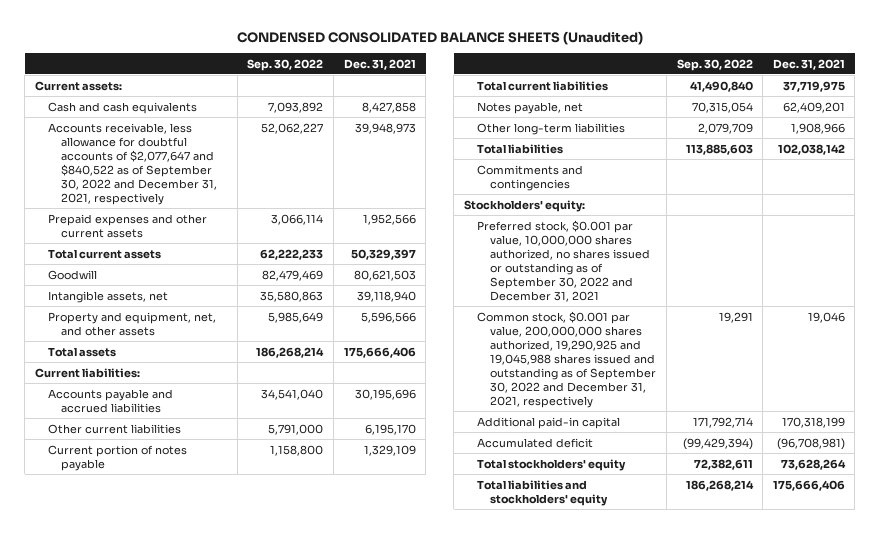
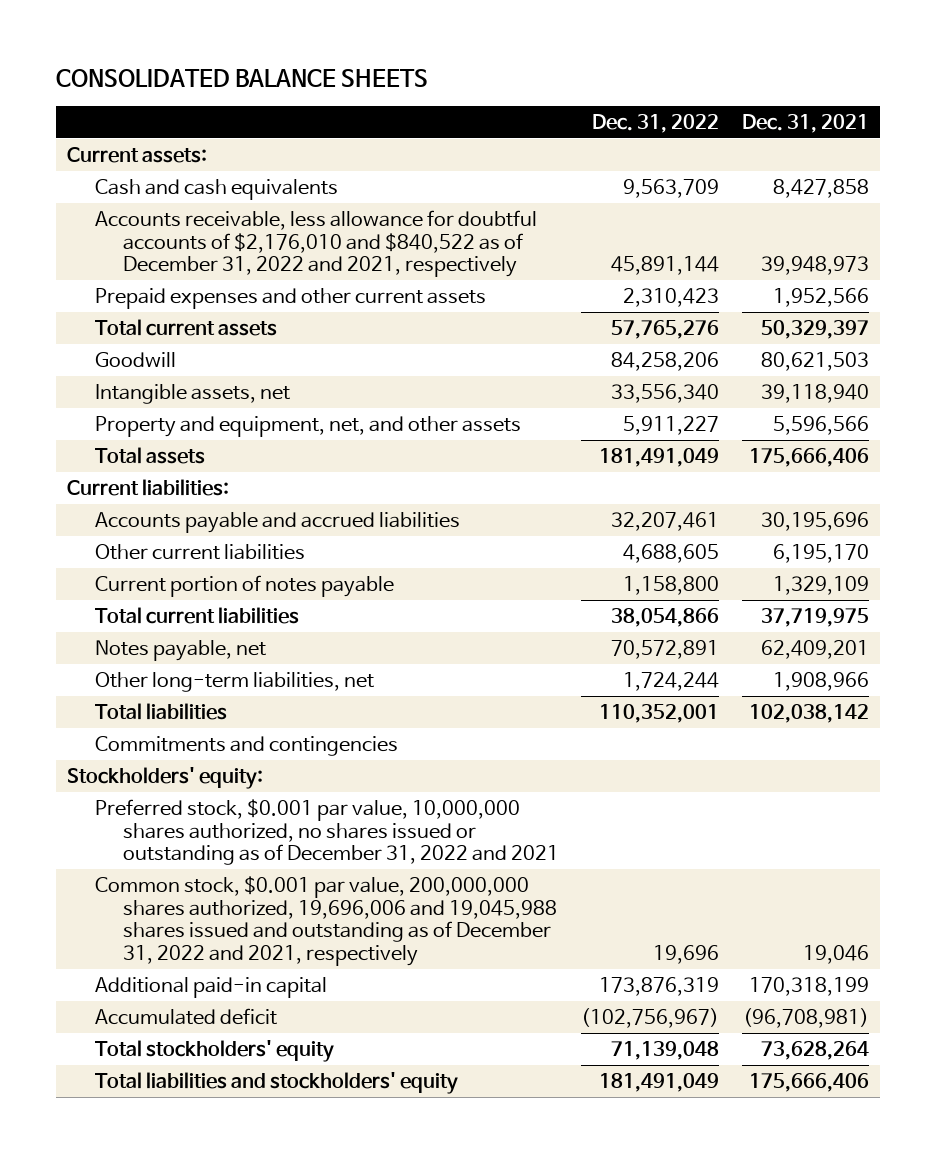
[236,30,643,45] CONDENSED CONSOLIDATED BALANCE SHEETS (Unaudited) -> [56,69,429,88] CONSOLIDATED BALANCE SHEETS
[247,58,324,71] Sep. 30, 2022 -> none
none -> [592,113,720,133] Dec. 31, 2022
[47,122,218,205] Accounts receivable, less allowance for doubtful accounts of $2,077,647 and $840,522 as of September 30, 2022 and December 31, 2021, respectively -> [94,210,537,278] Accounts receivable, less allowance for doubtful accounts of $2,176,010 and $840,522 as of December 31, 2022 and 2021, respectively
[477,122,626,135] Other long-term liabilities -> [94,672,374,693] Other long-term liabilities, net
[477,219,651,302] Preferred stock, $0.001 par value, 10,000,000 shares authorized, no shares issued or outstanding as of September 30, 2022 and December 31, 2021 -> [94,799,559,866] Preferred stock, $0.001 par value, 10,000,000 shares authorized, no shares issued or outstanding as of December 31, 2022 and 2021
[477,310,657,408] Common stock, $0.001 par value, 200,000,000 shares authorized, 19,290,925 and 19,045,988 shares issued and outstanding as of September 30, 2022 and December 31, 2021, respectively -> [94,876,557,966] Common stock, $0.001 par value, 200,000,000 shares authorized, 19,696,006 and 19,045,988 shares issued and outstanding as of December 31, 2022 and 2021, respectively

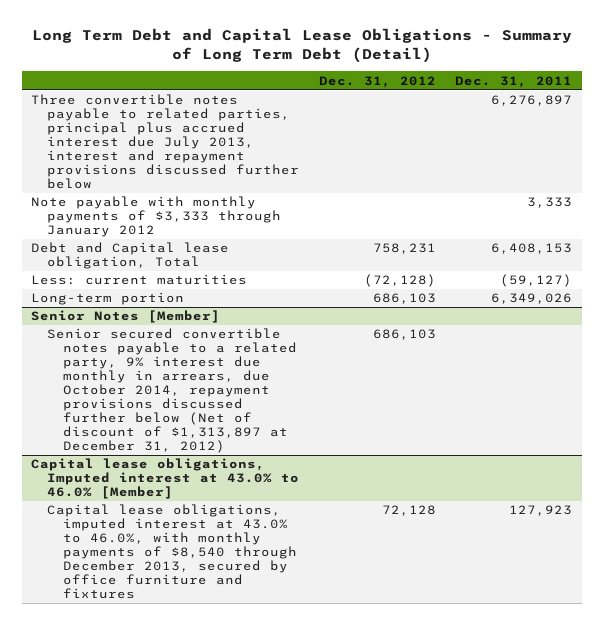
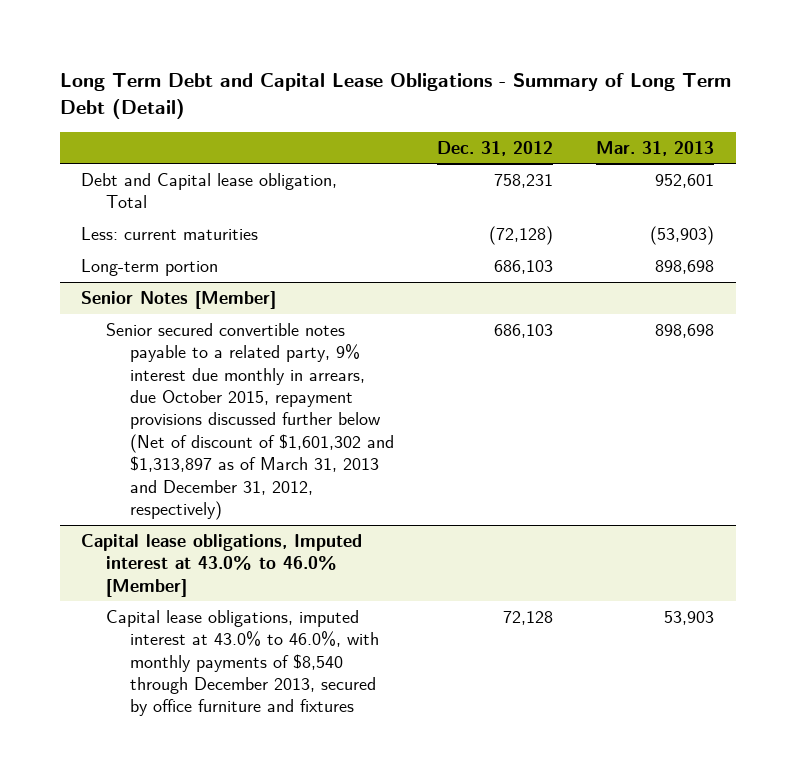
[455,75,573,88] Dec. 31, 2011 -> none
none -> [596,140,715,156] Mar. 31, 2013
[31,94,300,190] Three convertible notes payable to related parties, principal plus accrued interest due July 2013, interest and repayment provisions discussed further below -> none
[31,196,282,238] Note payable with monthly payments of $3,333 through January 2012 -> none
[47,328,297,454] Senior secured convertible notes payable to a related party, 9% interest due monthly in arrears, due October 2014, repayment provisions discussed further below (Net of discount of $1,313,897 at December 31, 2012) -> [105,322,395,520] Senior secured convertible notes payable to a related party, 9% interest due monthly in arrears, due October 2015, repayment provisions discussed further below (Net of discount of $1,601,302 and $1,313,897 as of March 31, 2013 and December 31, 2012, respectively)

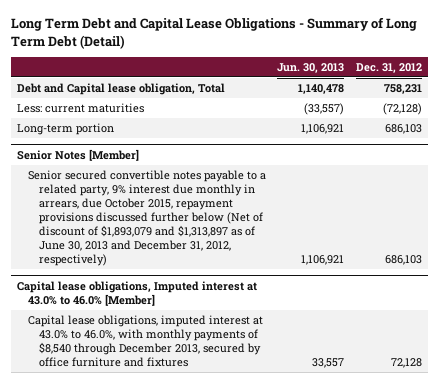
[596,140,715,156] Mar. 31, 2013 -> none
none -> [277,62,345,73] Jun. 30, 2013
[105,322,395,520] Senior secured convertible notes payable to a related party, 9% interest due monthly in arrears, due October 2015, repayment provisions discussed further below (Net of discount of $1,601,302 and $1,313,897 as of March 31, 2013 and December 31, 2012, respectively) -> [27,169,266,266] Senior secured convertible notes payable to a related party, 9% interest due monthly in arrears, due October 2015, repayment provisions discussed further below (Net of discount of $1,893,079 and $1,313,897 as of June 30, 2013 and December 31, 2012, respectively)

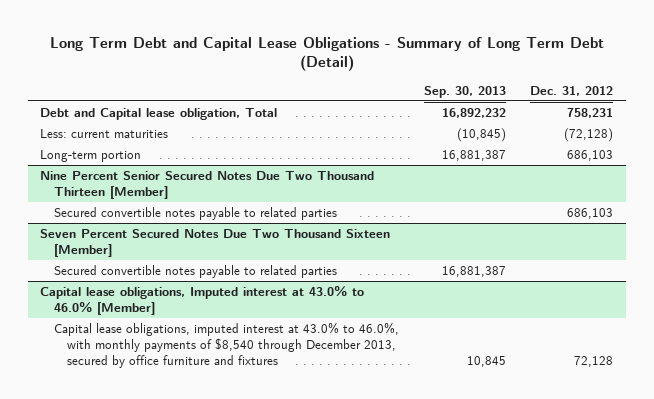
[277,62,345,73] Jun. 30, 2013 -> none
none -> [423,85,506,98] Sep. 30, 2013
[16,148,139,161] Senior Notes [Member] -> none
none -> [40,170,375,199] Nine Percent Senior Secured Notes Due Two Thousand Thirteen [Member]
[27,169,266,266] Senior secured convertible notes payable to a related party, 9% interest due monthly in arrears, due October 2015, repayment provisions discussed further below (Net of discount of $1,893,079 and $1,313,897 as of June 30, 2013 and December 31, 2012, respectively) -> [53,206,337,220] Secured convertible notes payable to related parties
none -> [40,228,391,257] Seven Percent Secured Notes Due Two Thousand Sixteen [Member]
none -> [53,264,337,278] Secured convertible notes payable to related parties

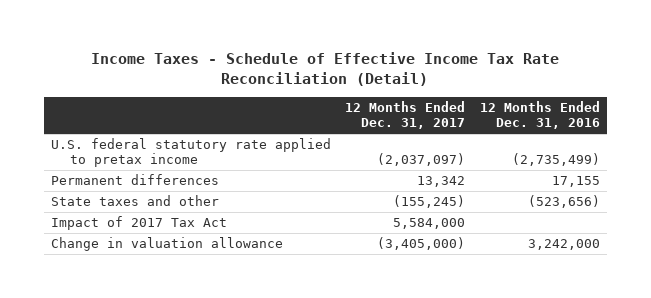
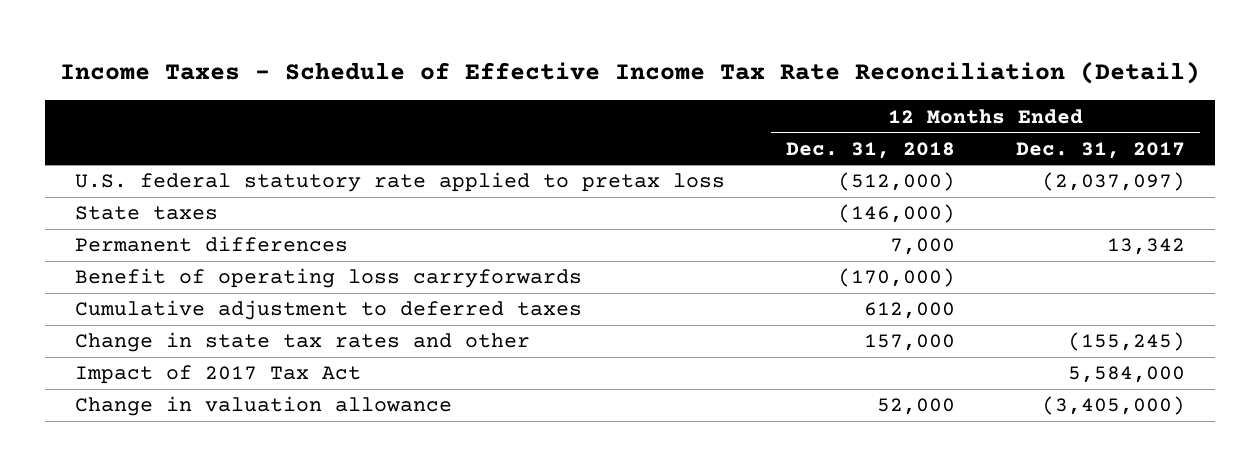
[479,101,600,130] 12 Months Ended Dec. 31, 2016 -> none
none -> [786,141,956,159] Dec. 31, 2018
[51,138,332,168] U.S. federal statutory rate applied to pretax income -> [75,172,726,193] U.S. federal statutory rate applied to pretax loss
none -> [75,206,219,221] State taxes
none -> [75,268,583,289] Benefit of operating loss carryforwards
none -> [75,300,583,321] Cumulative adjustment to deferred taxes
[51,195,220,207] State taxes and other -> [75,332,531,353] Change in state tax rates and other

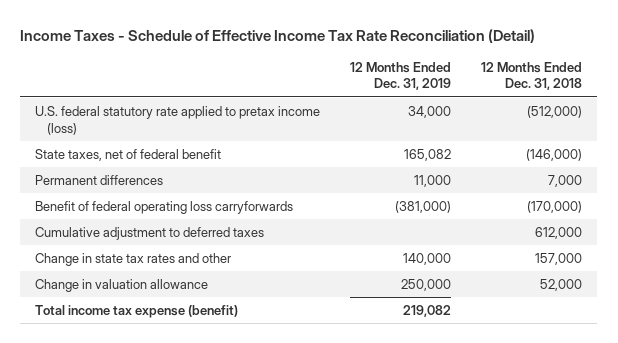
[1015,141,1185,159] Dec. 31, 2017 -> none
none -> [350,61,452,91] 12 Months Ended Dec. 31, 2019
[75,172,726,193] U.S. federal statutory rate applied to pretax loss -> [35,105,321,135] U.S. federal statutory rate applied to pretax income (loss)
[75,206,219,221] State taxes -> [35,148,222,161] State taxes, net of federal benefit
[75,268,583,289] Benefit of operating loss carryforwards -> [35,200,294,214] Benefit of federal operating loss carryforwards
[75,365,362,385] Impact of 2017 Tax Act -> none
none -> [35,304,239,318] Total income tax expense (benefit)

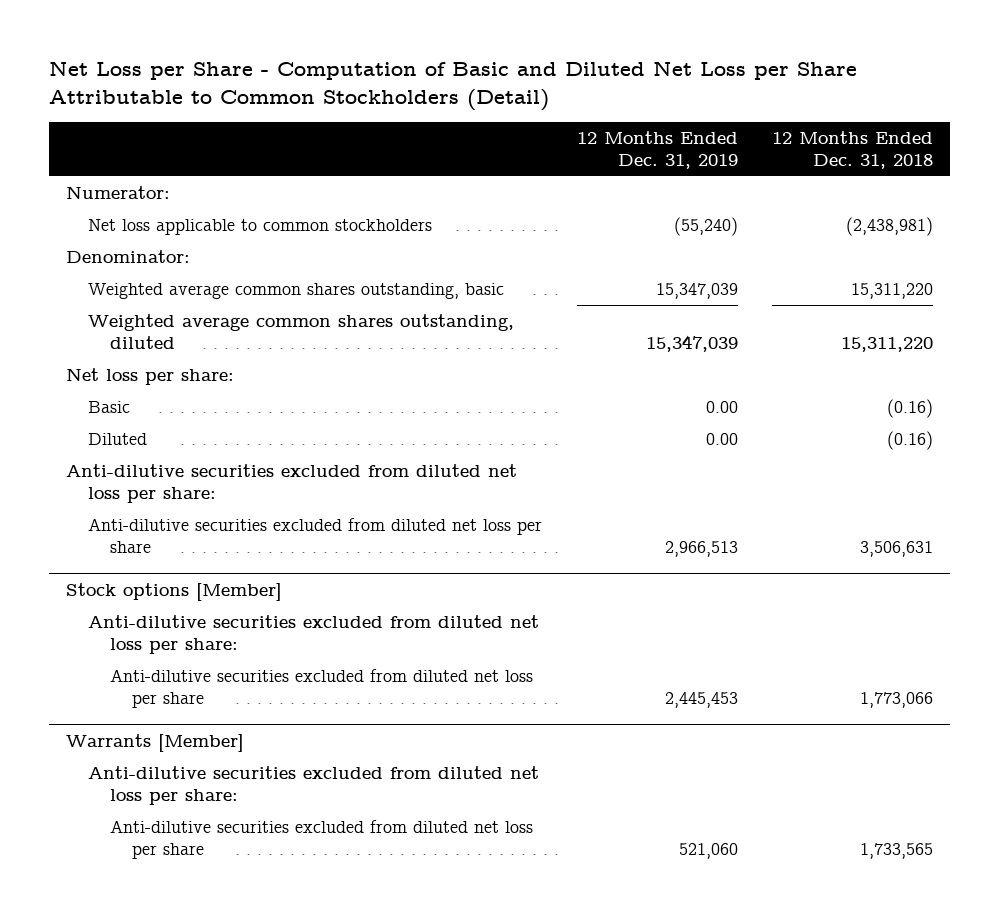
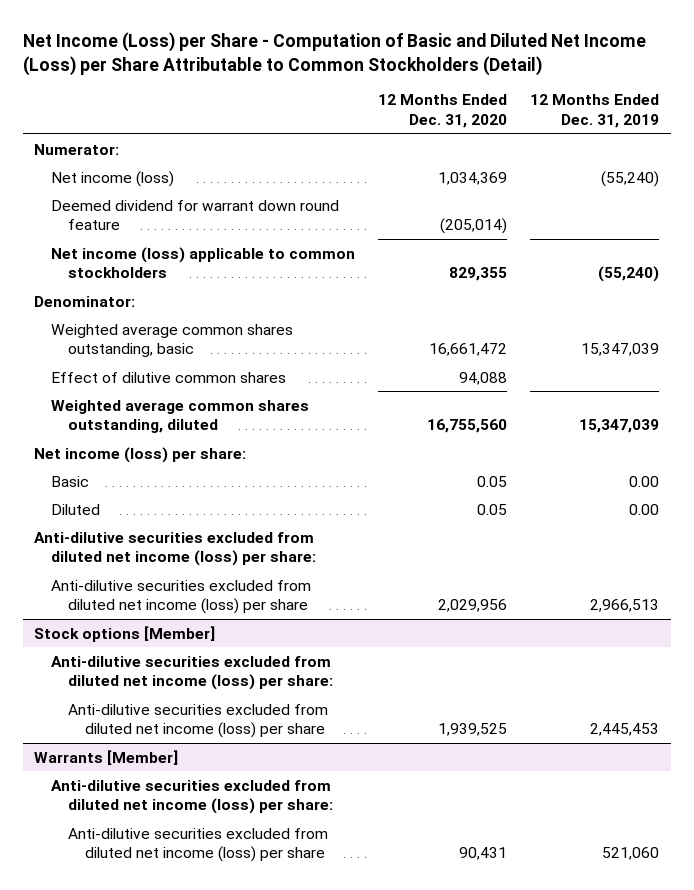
[48,61,857,112] Net Loss per Share - Computation of Basic and Diluted Net Loss per Share Attributable to Common Stockholders (Detail) -> [22,31,646,76] Net Income (Loss) per Share - Computation of Basic and Diluted Net Income (Loss) per Share Attributable to Common Stockholders (Detail)
[772,131,934,169] 12 Months Ended Dec. 31, 2018 -> none
none -> [378,94,508,128] 12 Months Ended Dec. 31, 2020
none -> [51,170,175,187] Net income (loss)
none -> [51,199,340,231] Deemed dividend for warrant down round feature
[87,219,432,236] Net loss applicable to common stockholders -> [51,246,356,279] Net income (loss) applicable to common stockholders
none -> [51,371,287,383] Effect of dilutive common shares
[65,368,234,386] Net loss per share: -> [34,446,247,463] Net income (loss) per share:
[65,464,517,503] Anti-dilutive securities excluded from diluted net loss per share: -> [34,531,317,567] Anti-dilutive securities excluded from diluted net income (loss) per share:
[87,518,542,553] Anti-dilutive securities excluded from diluted net loss per share -> [51,579,312,615] Anti-dilutive securities excluded from diluted net income (loss) per share
[87,615,539,654] Anti-dilutive securities excluded from diluted net loss per share: -> [51,655,334,691] Anti-dilutive securities excluded from diluted net income (loss) per share:
[109,669,533,708] Anti-dilutive securities excluded from diluted net loss per share -> [68,703,329,739] Anti-dilutive securities excluded from diluted net income (loss) per share
[87,766,539,805] Anti-dilutive securities excluded from diluted net loss per share: -> [51,779,334,815] Anti-dilutive securities excluded from diluted net income (loss) per share:
[109,820,533,859] Anti-dilutive securities excluded from diluted net loss per share -> [68,827,329,863] Anti-dilutive securities excluded from diluted net income (loss) per share

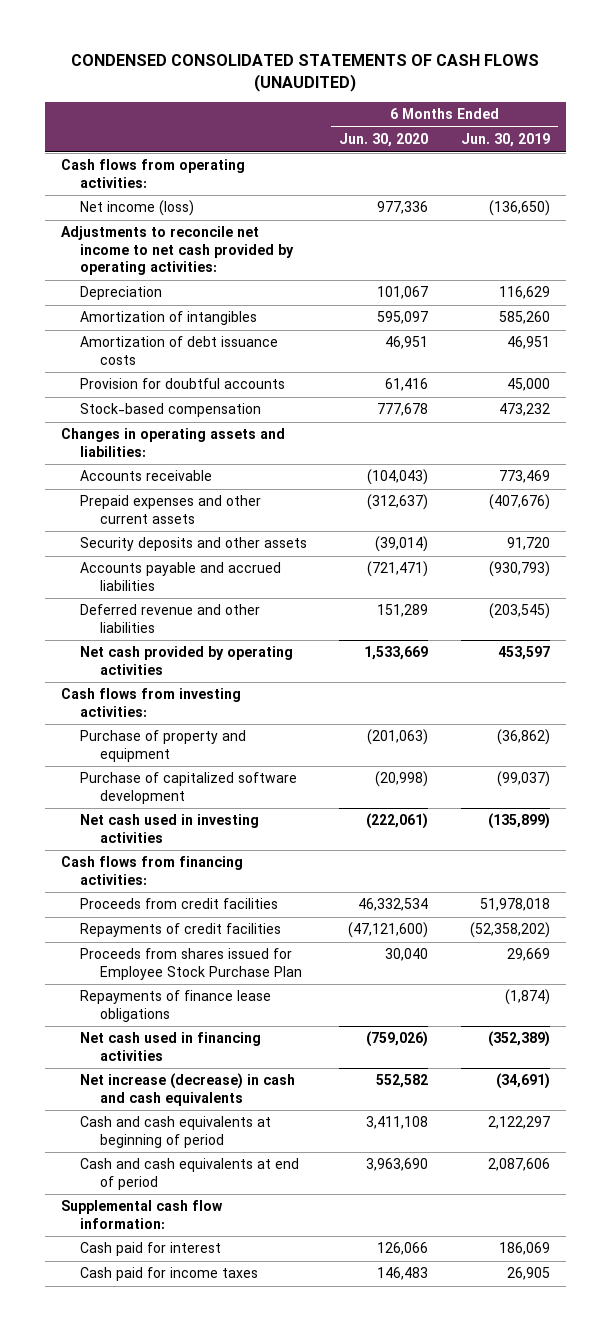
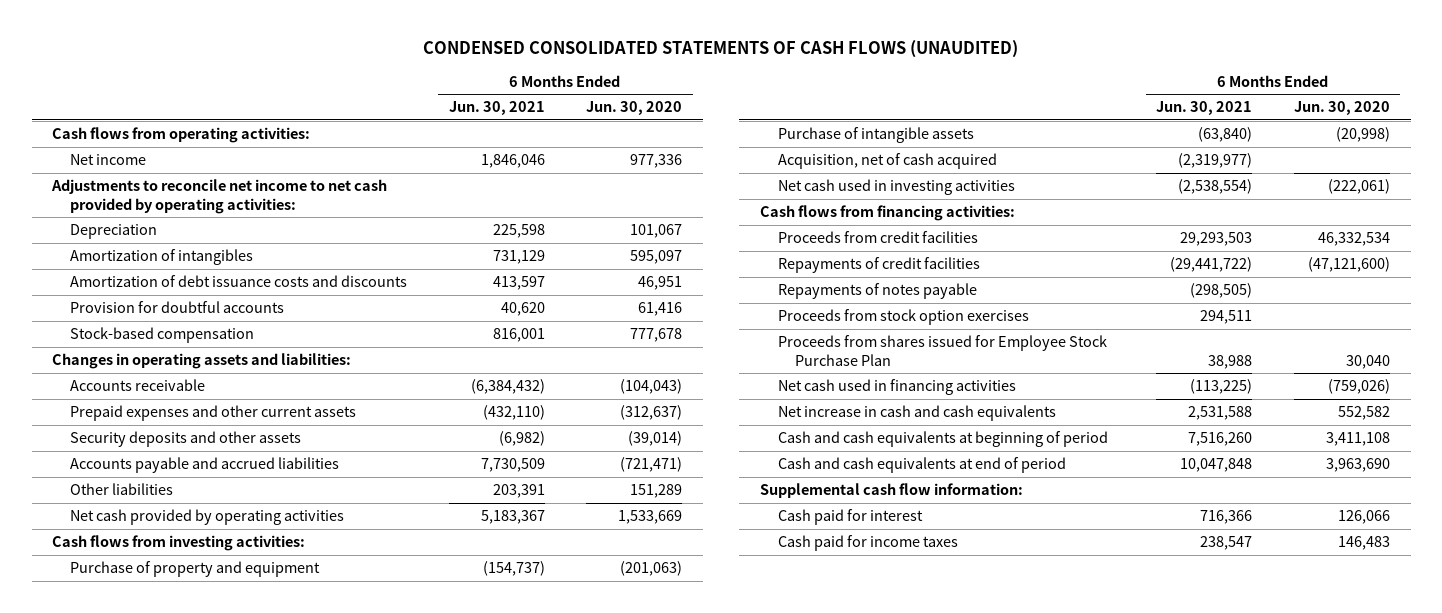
[460,133,550,148] Jun. 30, 2019 -> none
none -> [448,101,545,116] Jun. 30, 2021
[80,200,195,217] Net income (loss) -> [69,154,146,166] Net income
[80,336,279,365] Amortization of debt issuance costs -> [69,275,407,288] Amortization of debt issuance costs and discounts
[80,604,261,633] Deferred revenue and other liabilities -> [69,483,173,496] Other liabilities
[80,772,298,804] Purchase of capitalized software development -> [777,127,974,144] Purchase of intangible assets
none -> [777,153,997,170] Acquisition, net of cash acquired
none -> [777,283,977,300] Repayments of notes payable
none -> [777,309,1029,326] Proceeds from stock option exercises
[80,990,272,1022] Repayments of finance lease obligations -> none
[80,1073,296,1106] Net increase (decrease) in cash and cash equivalents -> [777,405,1056,422] Net increase in cash and cash equivalents

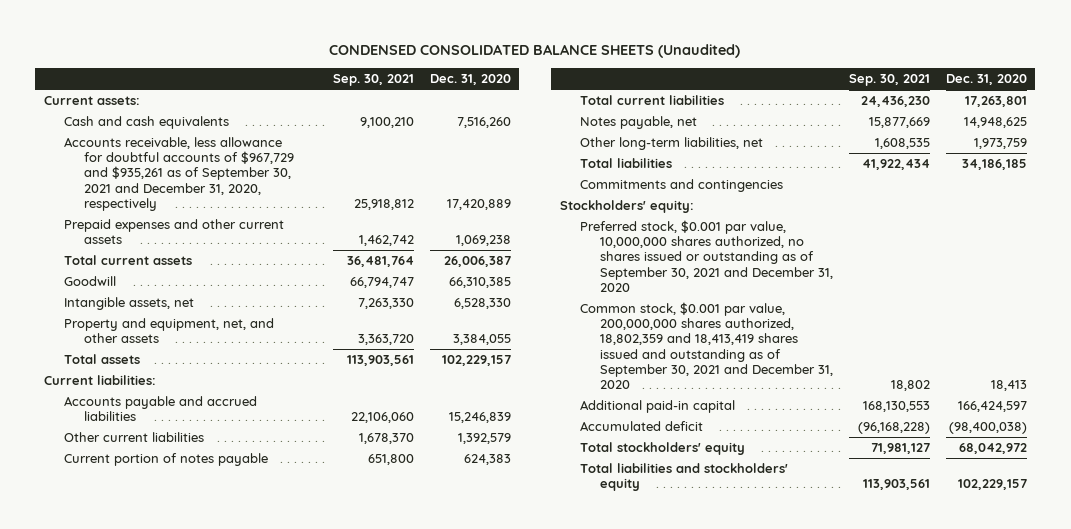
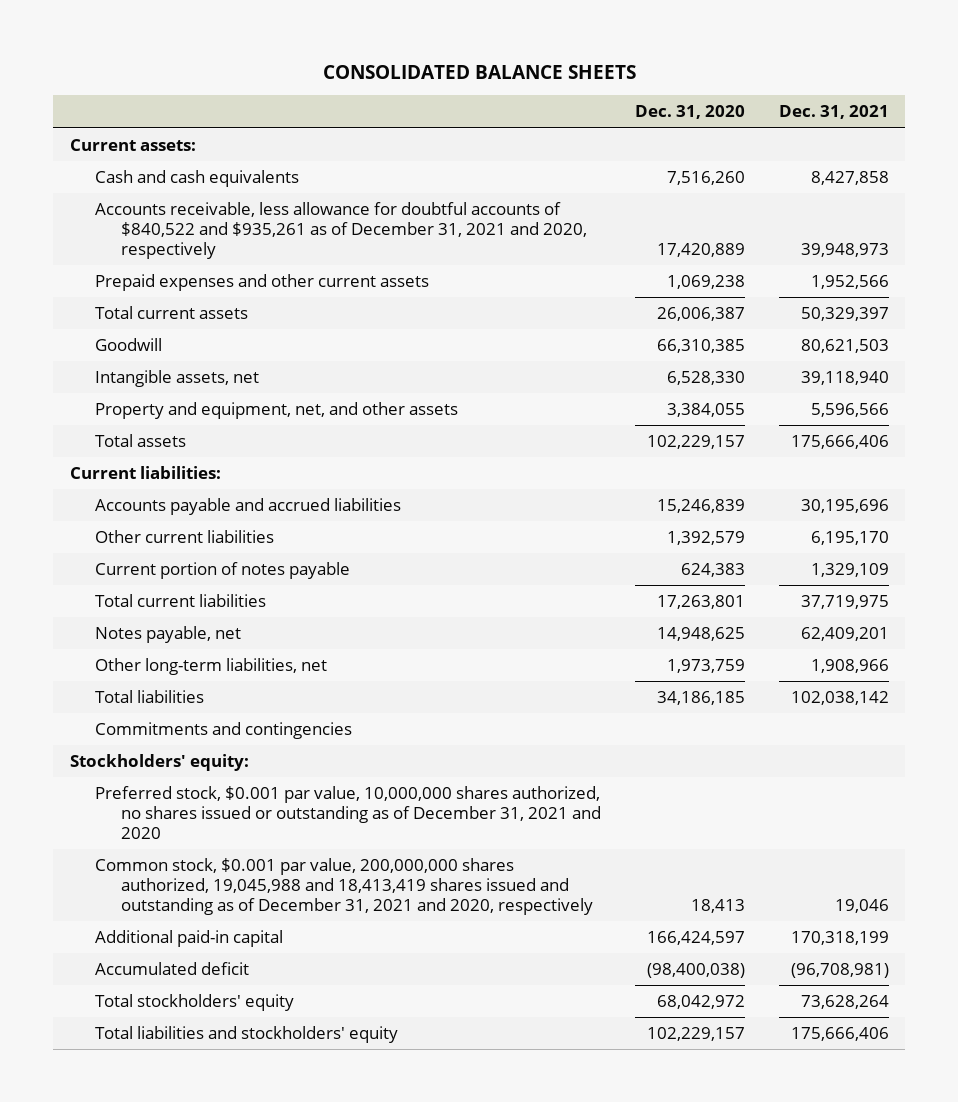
[329,44,741,59] CONDENSED CONSOLIDATED BALANCE SHEETS (Unaudited) -> [323,64,637,79] CONSOLIDATED BALANCE SHEETS
[333,74,415,87] Sep. 30, 2021 -> none
none -> [778,105,889,120] Dec. 31, 2021
[63,137,294,211] Accounts receivable, less allowance for doubtful accounts of $967,729 and $935,261 as of September 30, 2021 and December 31, 2020, respectively -> [95,201,587,259] Accounts receivable, less allowance for doubtful accounts of $840,522 and $935,261 as of December 31, 2021 and 2020, respectively
[579,220,833,292] Preferred stock, $0.001 par value, 10,000,000 shares authorized, no shares issued or outstanding as of September 30, 2021 and December 31, 2020 -> [95,785,601,839] Preferred stock, $0.001 par value, 10,000,000 shares authorized, no shares issued or outstanding as of December 31, 2021 and 2020
[579,302,833,389] Common stock, $0.001 par value, 200,000,000 shares authorized, 18,802,359 and 18,413,419 shares issued and outstanding as of September 30, 2021 and December 31, 2020 -> [95,857,593,915] Common stock, $0.001 par value, 200,000,000 shares authorized, 19,045,988 and 18,413,419 shares issued and outstanding as of December 31, 2021 and 2020, respectively

